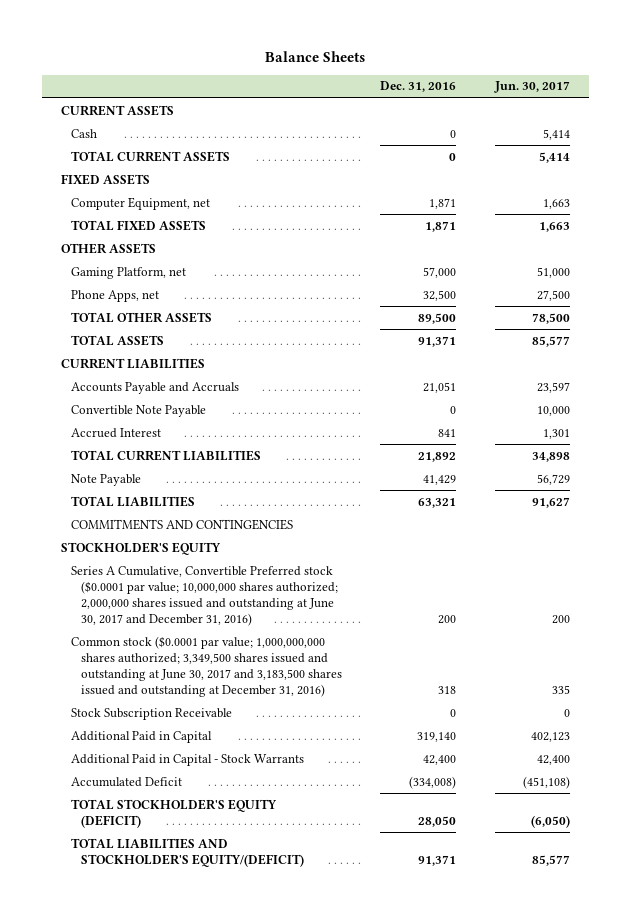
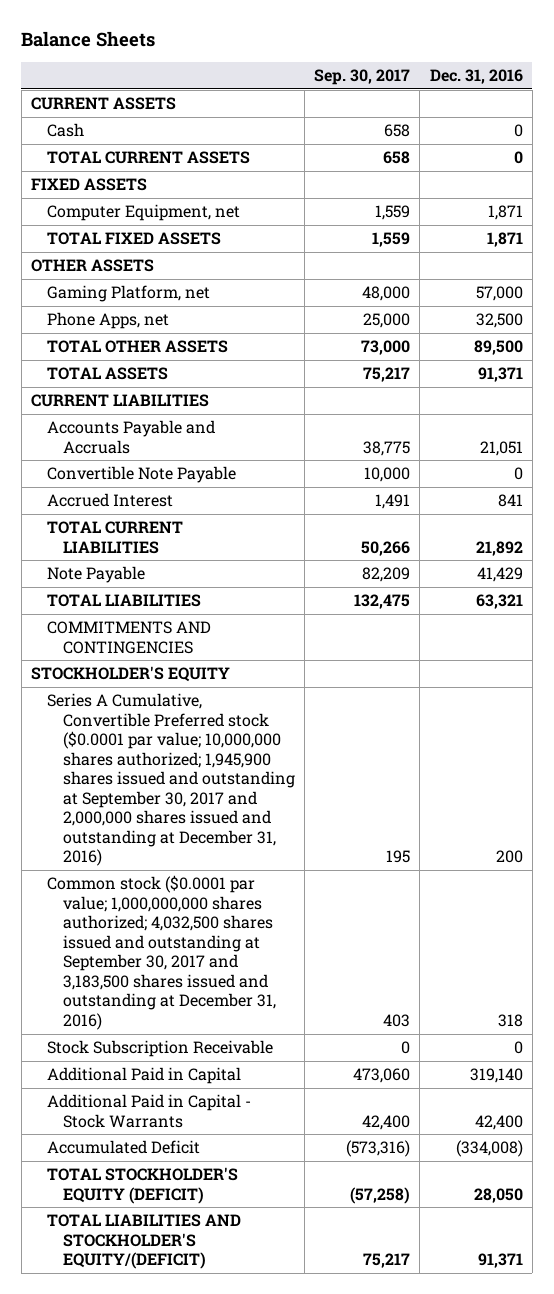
[493,81,570,94] Jun. 30, 2017 -> none
none -> [314,68,411,85] Sep. 30, 2017
[70,565,338,626] Series A Cumulative, Convertible Preferred stock ($0.0001 par value; 10,000,000 shares authorized; 2,000,000 shares issued and outstanding at June 30, 2017 and December 31, 2016) -> [46,693,295,867] Series A Cumulative, Convertible Preferred stock ($0.0001 par value; 10,000,000 shares authorized; 1,945,900 shares issued and outstanding at September 30, 2017 and 2,000,000 shares issued and outstanding at December 31, 2016)
[70,635,342,697] Common stock ($0.0001 par value; 1,000,000,000 shares authorized; 3,349,500 shares issued and outstanding at June 30, 2017 and 3,183,500 shares issued and outstanding at December 31, 2016) -> [46,875,276,1030] Common stock ($0.0001 par value; 1,000,000,000 shares authorized; 4,032,500 shares issued and outstanding at September 30, 2017 and 3,183,500 shares issued and outstanding at December 31, 2016)

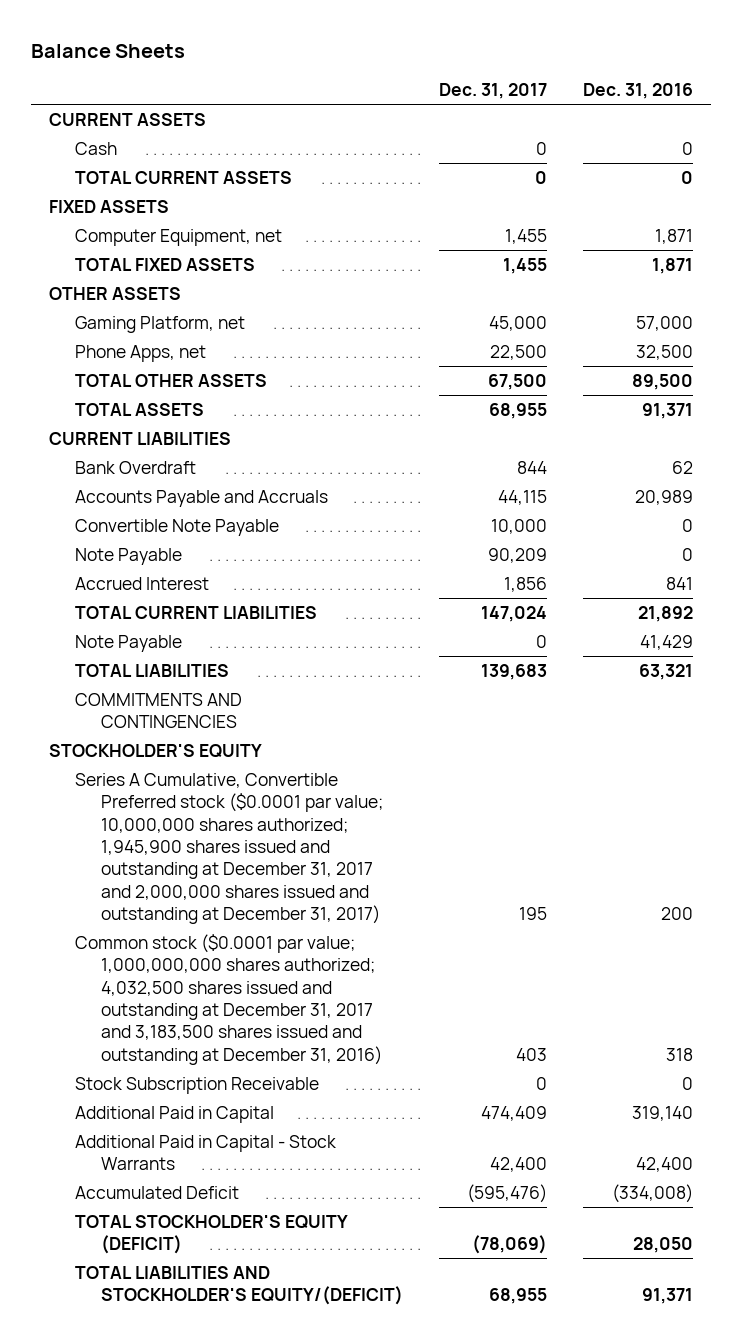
[314,68,411,85] Sep. 30, 2017 -> none
none -> [439,82,548,99] Dec. 31, 2017
none -> [75,460,197,474] Bank Overdraft
[479,440,523,456] 21,051 -> [634,489,693,505] 20,989
none -> [75,547,183,565] Note Payable
[46,693,295,867] Series A Cumulative, Convertible Preferred stock ($0.0001 par value; 10,000,000 shares authorized; 1,945,900 shares issued and outstanding at September 30, 2017 and 2,000,000 shares issued and outstanding at December 31, 2016) -> [75,772,384,925] Series A Cumulative, Convertible Preferred stock ($0.0001 par value; 10,000,000 shares authorized; 1,945,900 shares issued and outstanding at December 31, 2017 and 2,000,000 shares issued and outstanding at December 31, 2017)
[46,875,276,1030] Common stock ($0.0001 par value; 1,000,000,000 shares authorized; 4,032,500 shares issued and outstanding at September 30, 2017 and 3,183,500 shares issued and outstanding at December 31, 2016) -> [75,933,383,1065] Common stock ($0.0001 par value; 1,000,000,000 shares authorized; 4,032,500 shares issued and outstanding at December 31, 2017 and 3,183,500 shares issued and outstanding at December 31, 2016)

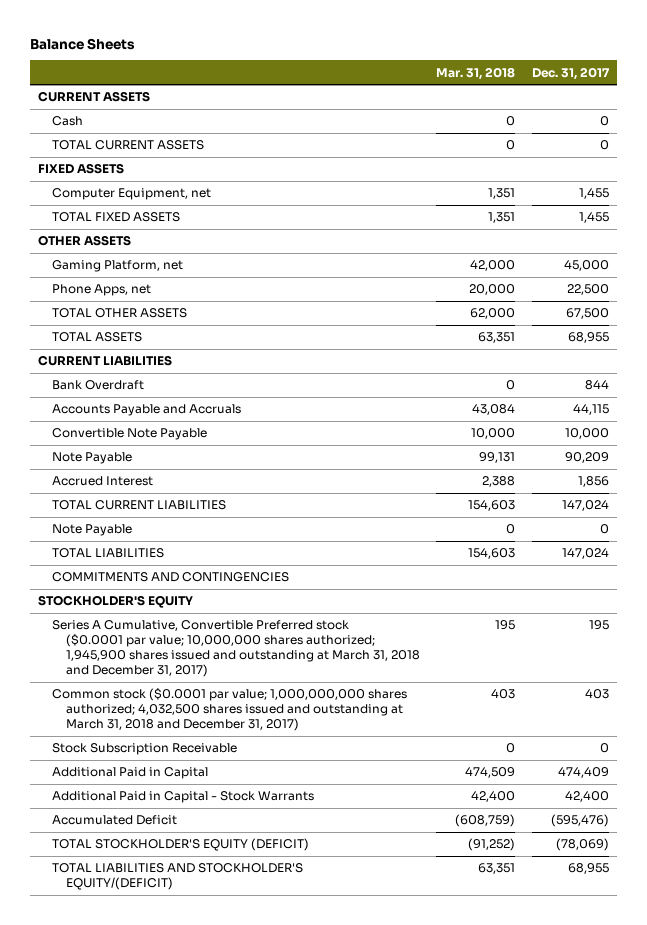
[582,82,693,99] Dec. 31, 2016 -> none
none -> [436,66,516,80] Mar. 31, 2018
[481,663,548,680] 139,683 -> [561,548,609,560] 147,024
[75,772,384,925] Series A Cumulative, Convertible Preferred stock ($0.0001 par value; 10,000,000 shares authorized; 1,945,900 shares issued and outstanding at December 31, 2017 and 2,000,000 shares issued and outstanding at December 31, 2017) -> [52,620,421,678] Series A Cumulative, Convertible Preferred stock ($0.0001 par value; 10,000,000 shares authorized; 1,945,900 shares issued and outstanding at March 31, 2018 and December 31, 2017)
[75,933,383,1065] Common stock ($0.0001 par value; 1,000,000,000 shares authorized; 4,032,500 shares issued and outstanding at December 31, 2017 and 3,183,500 shares issued and outstanding at December 31, 2016) -> [52,688,408,732] Common stock ($0.0001 par value; 1,000,000,000 shares authorized; 4,032,500 shares issued and outstanding at March 31, 2018 and December 31, 2017)

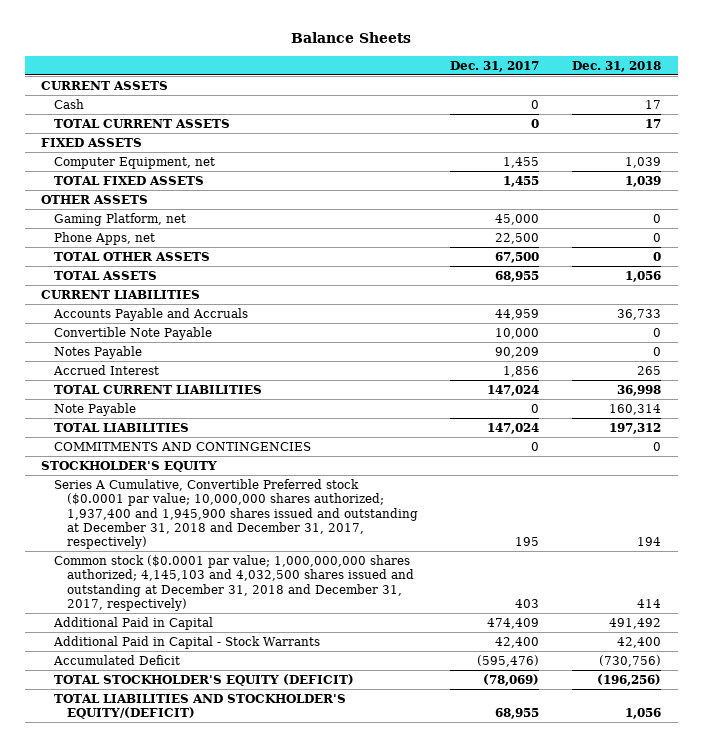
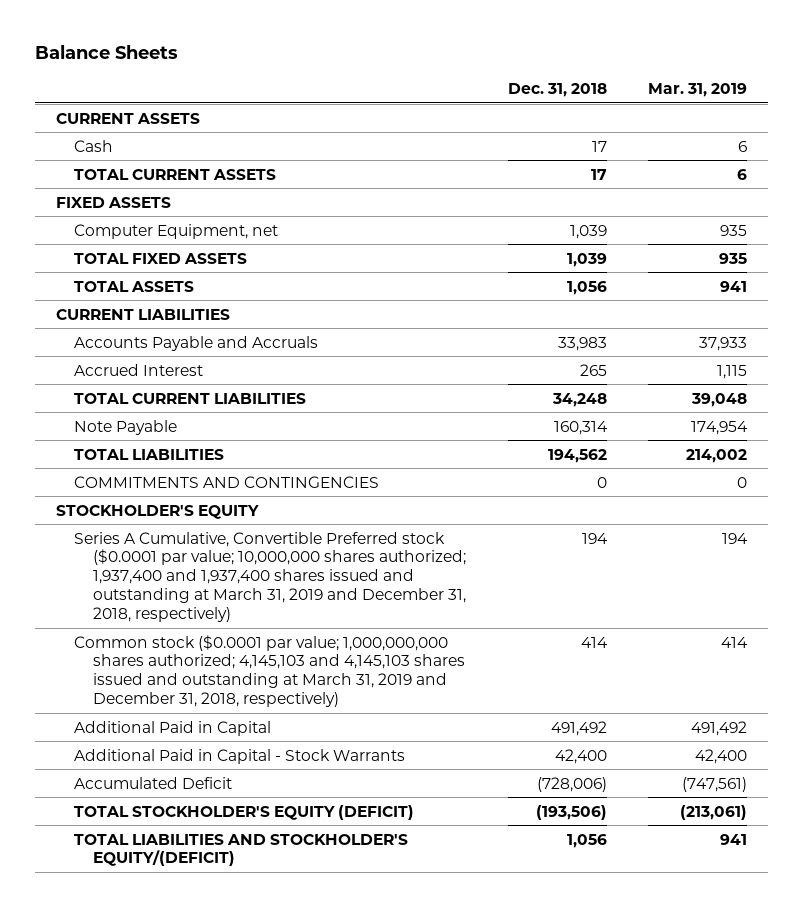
[450,60,540,72] Dec. 31, 2017 -> none
none -> [648,83,748,98] Mar. 31, 2019
[41,194,149,204] OTHER ASSETS -> none
[53,212,186,226] Gaming Platform, net -> none
[53,231,155,245] Phone Apps, net -> none
[53,251,210,261] TOTAL OTHER ASSETS -> none
[53,326,212,340] Convertible Note Payable -> none
[53,345,142,359] Notes Payable -> none
[617,308,662,320] 36,733 -> [557,336,607,351] 33,983
[617,384,662,396] 36,998 -> [551,392,607,407] 34,248
[609,422,662,434] 197,312 -> [547,448,607,463] 194,562
[53,478,418,550] Series A Cumulative, Convertible Preferred stock ($0.0001 par value; 10,000,000 shares authorized; 1,937,400 and 1,945,900 shares issued and outstanding at December 31, 2018 and December 31, 2017, respectively) -> [74,531,467,622] Series A Cumulative, Convertible Preferred stock ($0.0001 par value; 10,000,000 shares authorized; 1,937,400 and 1,937,400 shares issued and outstanding at March 31, 2019 and December 31, 2018, respectively)
[53,554,414,611] Common stock ($0.0001 par value; 1,000,000,000 shares authorized; 4,145,103 and 4,032,500 shares issued and outstanding at December 31, 2018 and December 31, 2017, respectively) -> [74,634,466,708] Common stock ($0.0001 par value; 1,000,000,000 shares authorized; 4,145,103 and 4,145,103 shares issued and outstanding at March 31, 2019 and December 31, 2018, respectively)
[599,654,662,667] (730,756) -> [536,776,607,792] (728,006)
[597,673,662,686] (196,256) -> [535,804,607,820] (193,506)

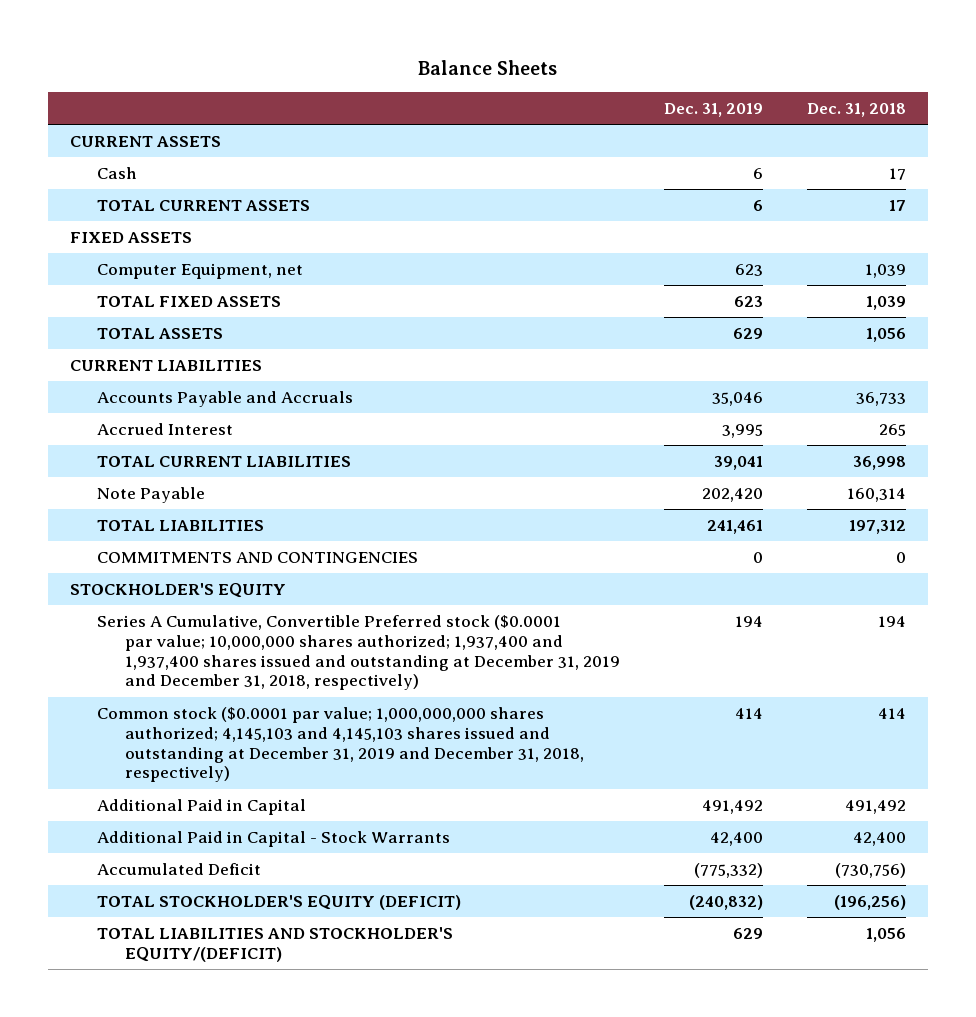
[648,83,748,98] Mar. 31, 2019 -> none
none -> [663,102,763,117] Dec. 31, 2019
[557,336,607,351] 33,983 -> [855,392,906,407] 36,733
[551,392,607,407] 34,248 -> [852,456,906,471] 36,998
[547,448,607,463] 194,562 -> [848,520,906,535] 197,312
[74,531,467,622] Series A Cumulative, Convertible Preferred stock ($0.0001 par value; 10,000,000 shares authorized; 1,937,400 and 1,937,400 shares issued and outstanding at March 31, 2019 and December 31, 2018, respectively) -> [97,615,620,691] Series A Cumulative, Convertible Preferred stock ($0.0001 par value; 10,000,000 shares authorized; 1,937,400 and 1,937,400 shares issued and outstanding at December 31, 2019 and December 31, 2018, respectively)
[74,634,466,708] Common stock ($0.0001 par value; 1,000,000,000 shares authorized; 4,145,103 and 4,145,103 shares issued and outstanding at March 31, 2019 and December 31, 2018, respectively) -> [97,707,584,783] Common stock ($0.0001 par value; 1,000,000,000 shares authorized; 4,145,103 and 4,145,103 shares issued and outstanding at December 31, 2019 and December 31, 2018, respectively)
[536,776,607,792] (728,006) -> [834,863,906,879] (730,756)
[535,804,607,820] (193,506) -> [833,895,906,911] (196,256)

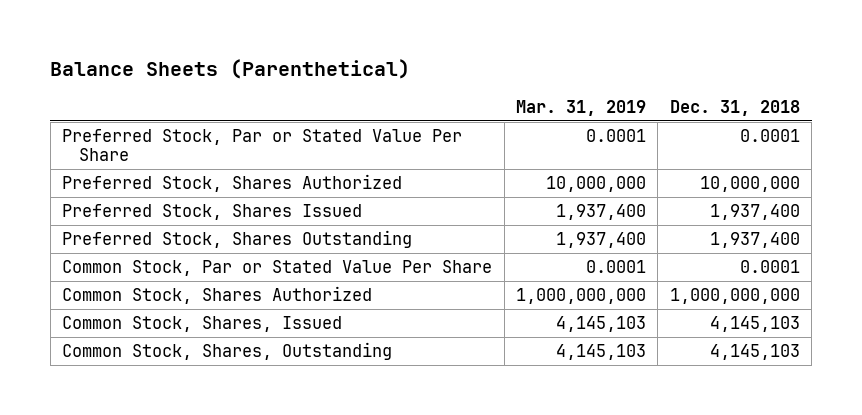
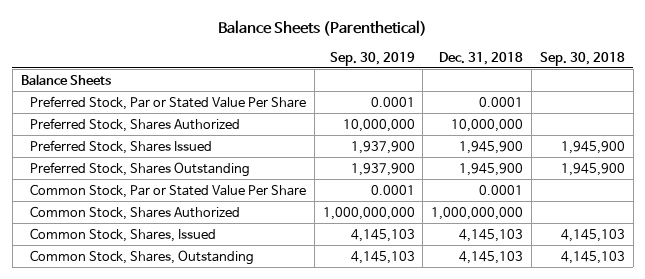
[515,100,646,117] Mar. 31, 2019 -> none
none -> [329,51,415,66] Sep. 30, 2019
none -> [539,51,625,66] Sep. 30, 2018
none -> [20,73,111,85] Balance Sheets
[709,203,800,220] 1,937,400 -> [459,140,524,154] 1,945,900
[709,231,800,248] 1,937,400 -> [459,162,524,176] 1,945,900

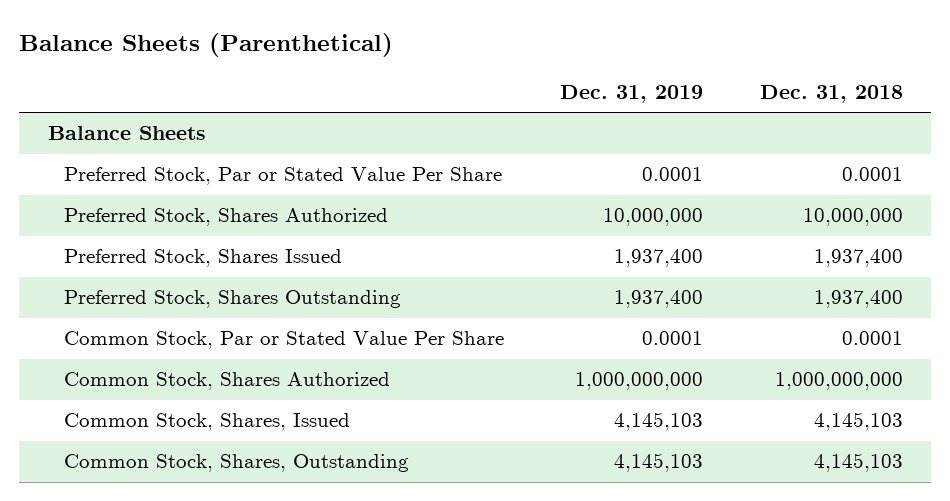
[329,51,415,66] Sep. 30, 2019 -> none
[539,51,625,66] Sep. 30, 2018 -> none
none -> [560,85,704,104] Dec. 31, 2019
[459,140,524,154] 1,945,900 -> [813,249,903,268] 1,937,400
[459,162,524,176] 1,945,900 -> [813,290,903,309] 1,937,400

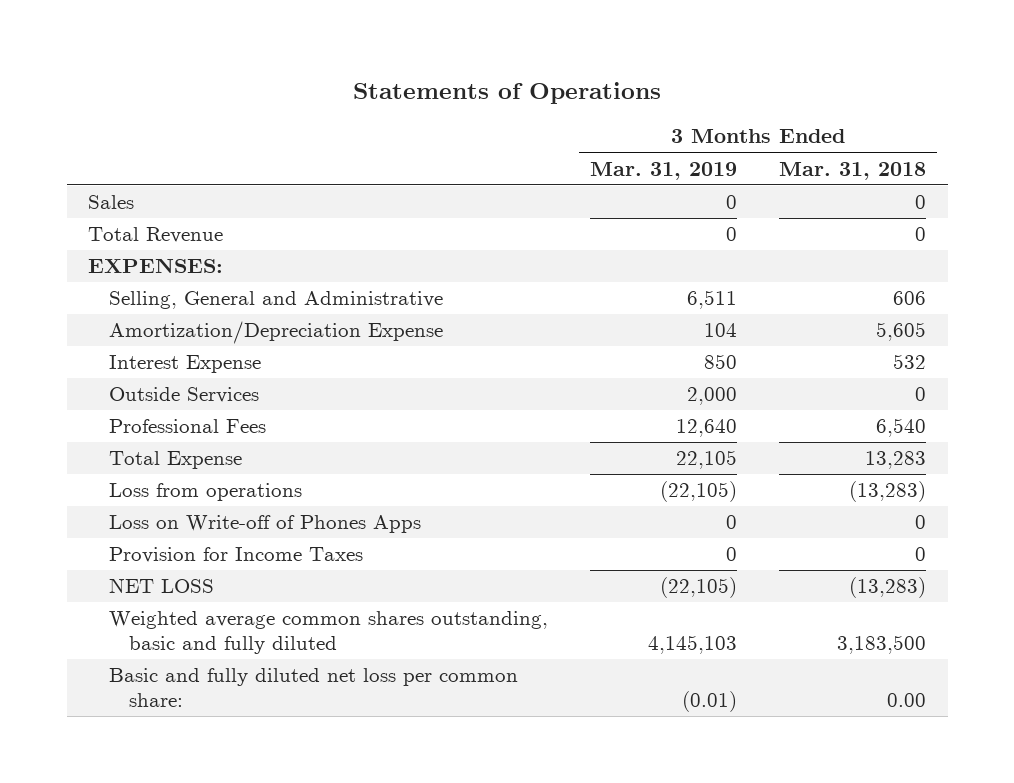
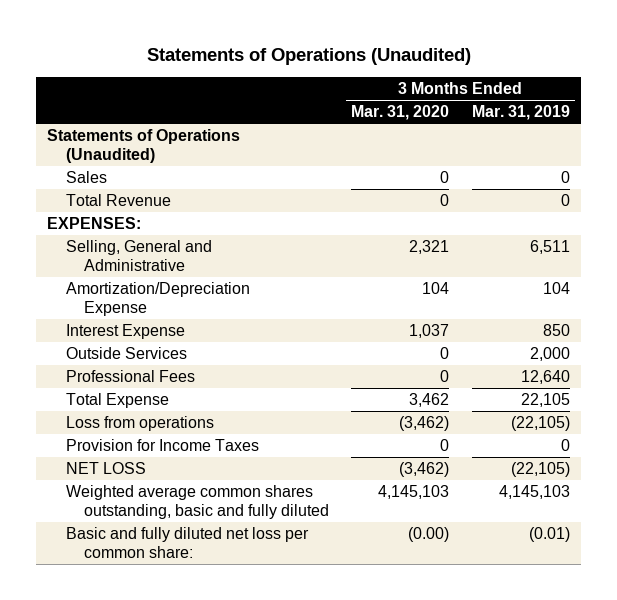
[353,82,662,105] Statements of Operations -> [146,47,471,65] Statements of Operations (Unaudited)
[779,161,927,180] Mar. 31, 2018 -> none
none -> [351,105,450,121] Mar. 31, 2020
none -> [47,129,241,163] Statements of Operations (Unaudited)
[108,515,421,534] Loss on Write-off of Phones Apps -> none

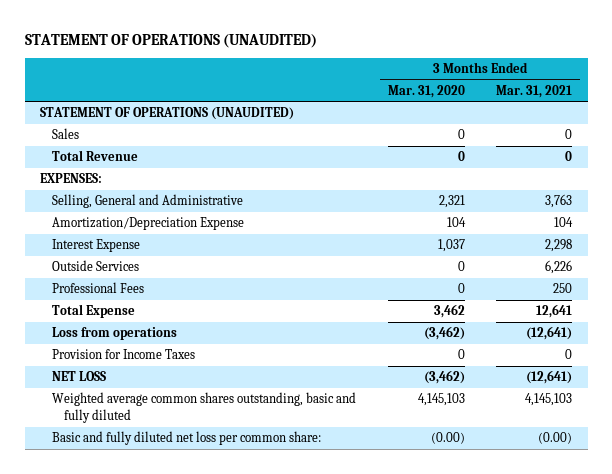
[146,47,471,65] Statements of Operations (Unaudited) -> [24,33,317,48] STATEMENT OF OPERATIONS (UNAUDITED)
[471,105,570,121] Mar. 31, 2019 -> none
none -> [495,84,572,98] Mar. 31, 2021
[47,129,241,163] Statements of Operations (Unaudited) -> [40,107,295,121] STATEMENT OF OPERATIONS (UNAUDITED)

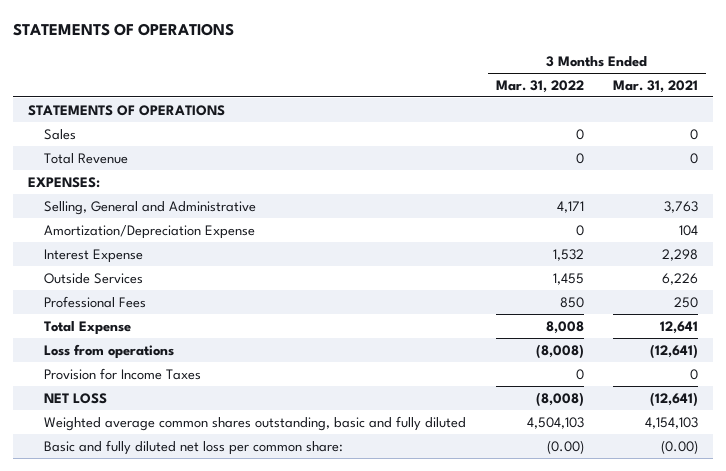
[24,33,317,48] STATEMENT OF OPERATIONS (UNAUDITED) -> [12,23,234,37] STATEMENTS OF OPERATIONS
[387,84,465,98] Mar. 31, 2020 -> none
none -> [495,79,584,93] Mar. 31, 2022
[40,107,295,121] STATEMENT OF OPERATIONS (UNAUDITED) -> [27,104,225,116] STATEMENTS OF OPERATIONS
[524,393,572,407] 4,145,103 -> [645,416,699,429] 4,154,103

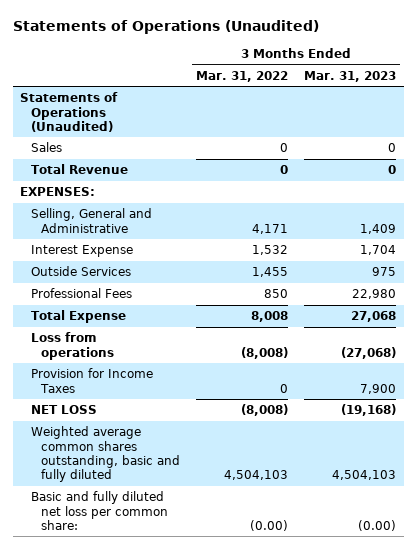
[12,23,234,37] STATEMENTS OF OPERATIONS -> [12,20,319,35] Statements of Operations (Unaudited)
[613,79,699,93] Mar. 31, 2021 -> none
none -> [303,70,396,82] Mar. 31, 2023
[27,104,225,116] STATEMENTS OF OPERATIONS -> [20,92,119,132] Statements of Operations (Unaudited)
[43,224,255,239] Amortization/Depreciation Expense -> none

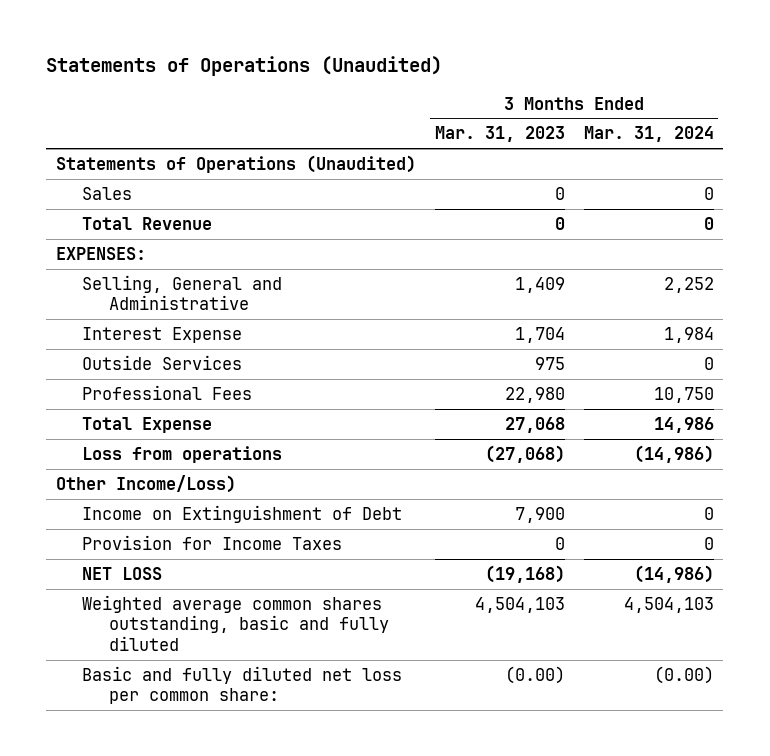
[196,70,289,82] Mar. 31, 2022 -> none
none -> [583,126,714,143] Mar. 31, 2024
none -> [55,474,236,493] Other Income/Loss)
none -> [82,504,403,523] Income on Extinguishment of Debt
[359,383,396,394] 7,900 -> [554,536,565,550] 0

